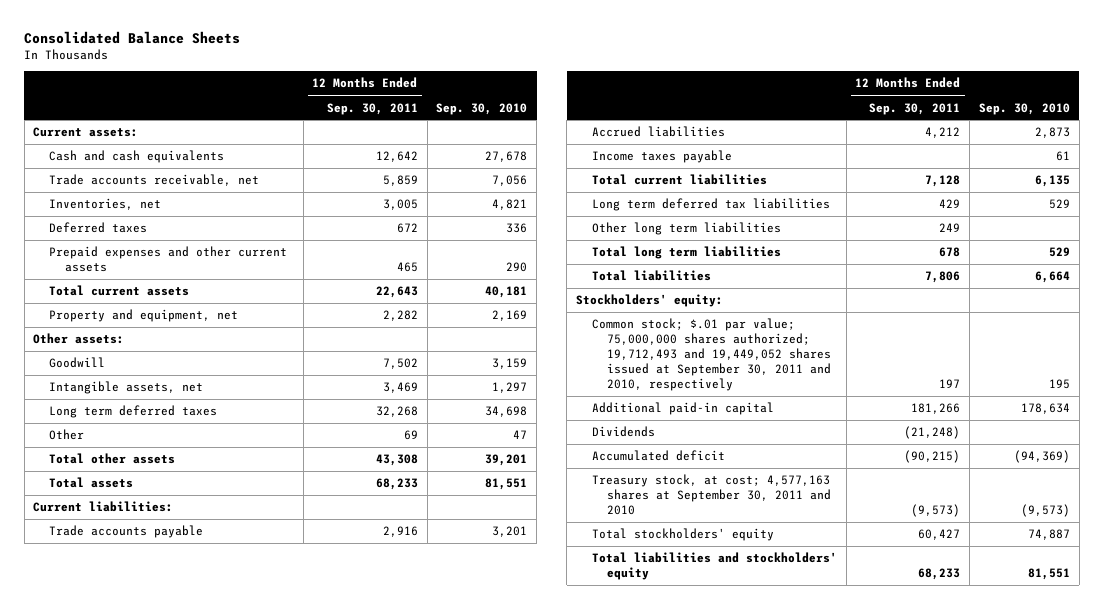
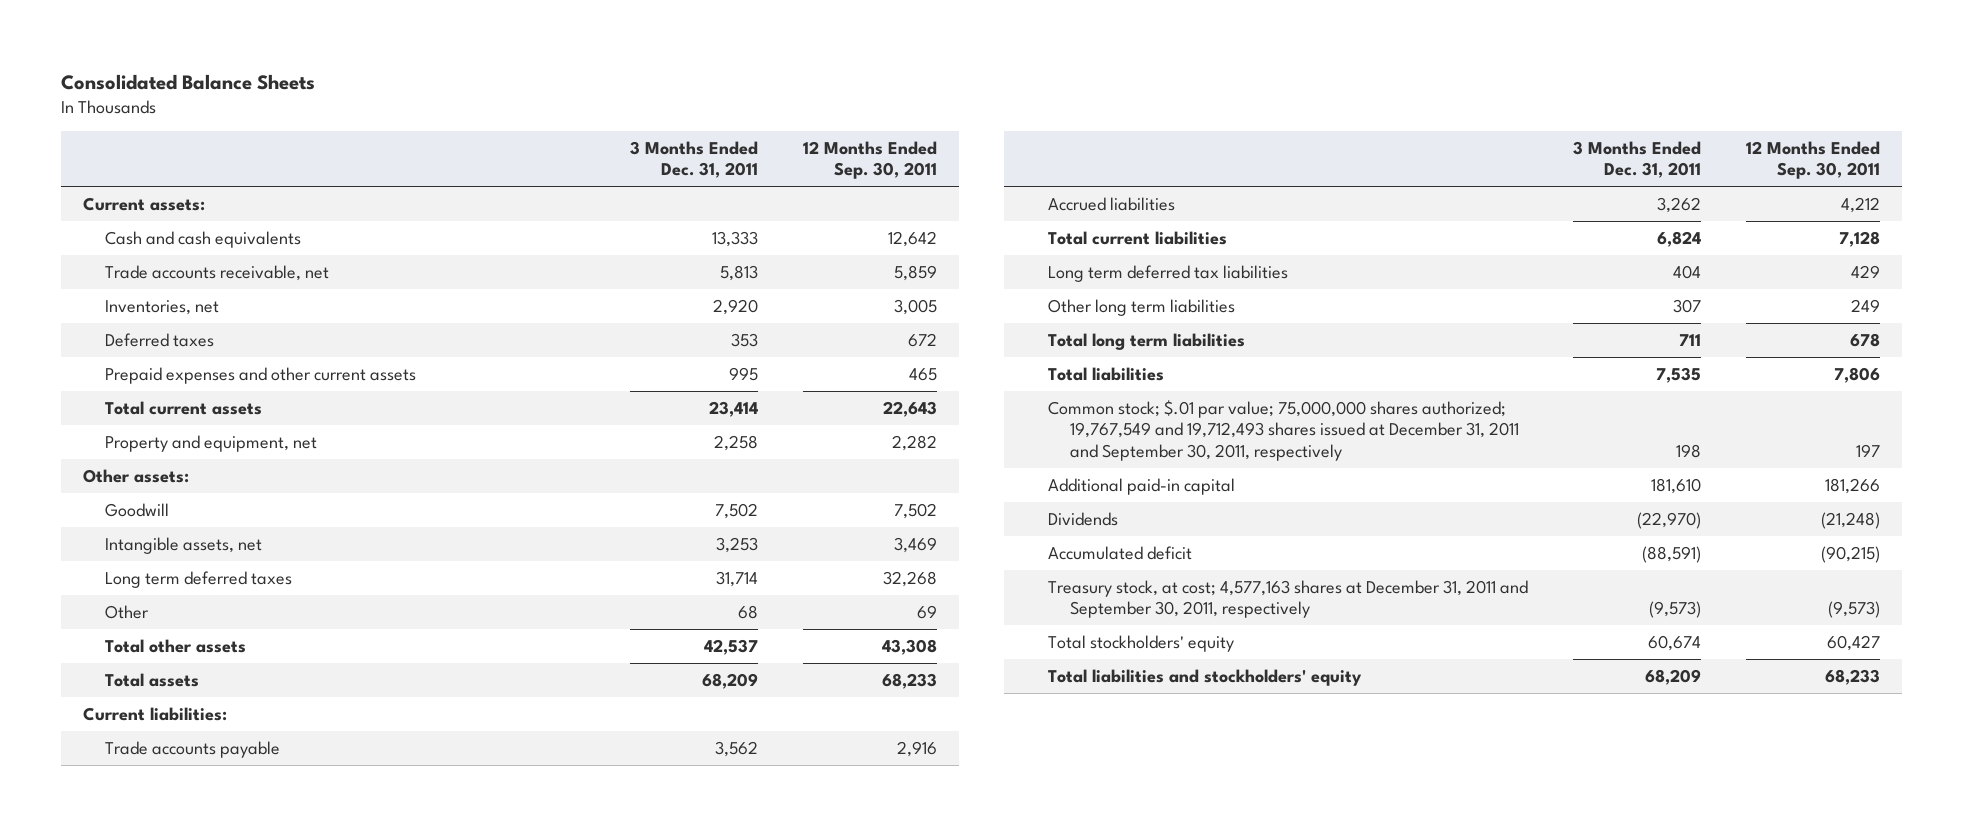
[436,102,528,115] Sep. 30, 2010 -> none
none -> [629,140,758,179] 3 Months Ended Dec. 31, 2011
[591,150,732,164] Income taxes payable -> none
[576,294,724,308] Stockholders' equity: -> none
[591,318,832,392] Common stock; $.01 par value; 75,000,000 shares authorized; 19,712,493 and 19,449,052 shares issued at September 30, 2011 and 2010, respectively -> [1048,399,1519,461] Common stock; $.01 par value; 75,000,000 shares authorized; 19,767,549 and 19,712,493 shares issued at December 31, 2011 and September 30, 2011, respectively
[591,474,832,516] Treasury stock, at cost; 4,577,163 shares at September 30, 2011 and 2010 -> [1048,579,1529,619] Treasury stock, at cost; 4,577,163 shares at December 31, 2011 and September 30, 2011, respectively

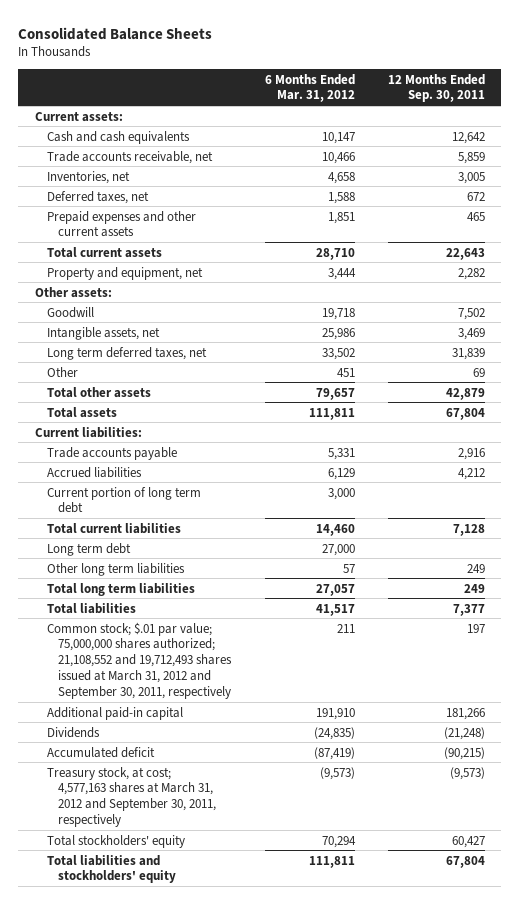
[629,140,758,179] 3 Months Ended Dec. 31, 2011 -> none
none -> [264,73,355,103] 6 Months Ended Mar. 31, 2012
[104,332,214,347] Deferred taxes -> [46,190,149,204] Deferred taxes, net
[104,570,292,588] Long term deferred taxes -> [46,346,207,360] Long term deferred taxes, net
[882,570,937,587] 32,268 -> [451,347,485,360] 31,839
[881,638,937,655] 43,308 -> [445,387,485,400] 42,879
[881,672,937,689] 68,233 -> [445,407,485,420] 67,804
none -> [46,486,201,514] Current portion of long term debt
[1048,264,1289,282] Long term deferred tax liabilities -> none
none -> [46,542,131,556] Long term debt
[1849,332,1880,347] 678 -> [463,583,485,593] 249
[1833,366,1880,383] 7,806 -> [452,603,485,616] 7,377
[1048,399,1519,461] Common stock; $.01 par value; 75,000,000 shares authorized; 19,767,549 and 19,712,493 shares issued at December 31, 2011 and September 30, 2011, respectively -> [46,621,233,699] Common stock; $.01 par value; 75,000,000 shares authorized; 21,108,552 and 19,712,493 shares issued at March 31, 2012 and September 30, 2011, respectively
[1048,579,1529,619] Treasury stock, at cost; 4,577,163 shares at December 31, 2011 and September 30, 2011, respectively -> [46,766,217,827] Treasury stock, at cost; 4,577,163 shares at March 31, 2012 and September 30, 2011, respectively
[1824,668,1880,685] 68,233 -> [445,855,485,868] 67,804

